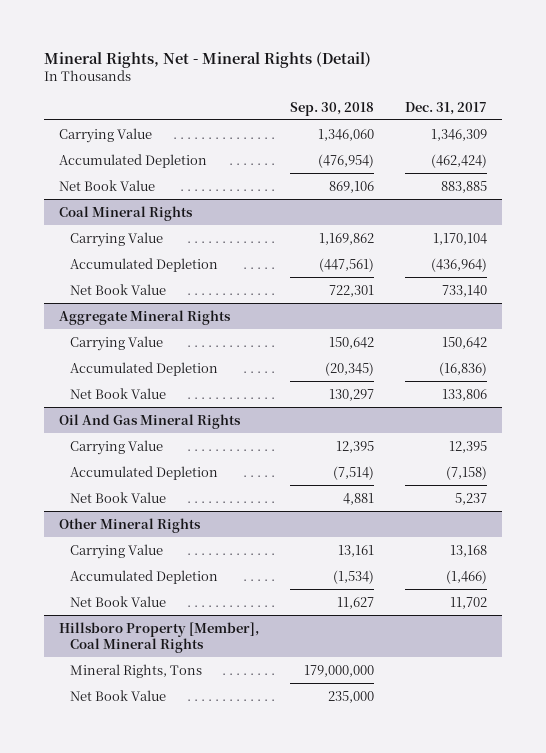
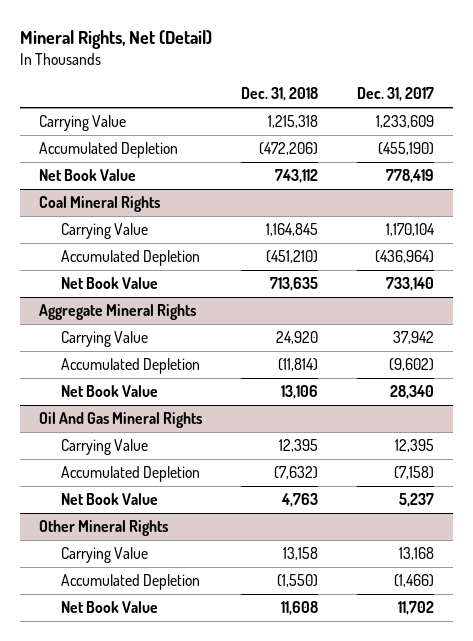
[43,51,371,68] Mineral Rights, Net - Mineral Rights (Detail) -> [19,29,212,49] Mineral Rights, Net (Detail)
[290,101,375,116] Sep. 30, 2018 -> none
none -> [241,87,319,102] Dec. 31, 2018
[430,128,487,141] 1,346,309 -> [376,115,435,129] 1,233,609
[430,153,487,168] (462,424) -> [378,142,435,156] (455,190)
[440,180,487,193] 883,885 -> [386,169,435,184] 778,419
[441,336,487,349] 150,642 -> [393,331,435,345] 37,942
[438,361,487,376] (16,836) -> [389,358,435,372] (9,602)
[441,388,487,401] 133,806 -> [390,385,435,400] 28,340
[59,621,260,653] Hillsboro Property [Member], Coal Mineral Rights -> none
[70,663,203,678] Mineral Rights, Tons -> none
[70,689,167,701] Net Book Value -> none

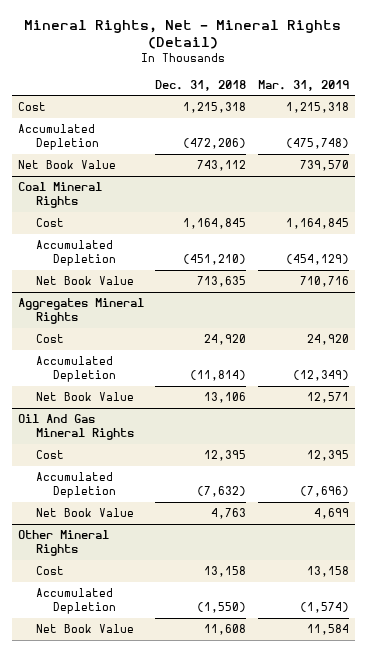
[19,29,212,49] Mineral Rights, Net (Detail) -> [24,19,342,50] Mineral Rights, Net - Mineral Rights (Detail)
[357,87,435,102] Dec. 31, 2017 -> none
none -> [257,79,349,91] Mar. 31, 2019
[39,115,127,132] Carrying Value -> [17,102,46,112] Cost
[61,223,149,240] Carrying Value -> [35,218,64,228] Cost
[39,304,197,321] Aggregate Mineral Rights -> [17,298,144,325] Aggregates Mineral Rights
[61,331,149,348] Carrying Value -> [35,334,64,344] Cost
[61,439,149,456] Carrying Value -> [35,450,64,460] Cost
[61,547,149,564] Carrying Value -> [35,566,64,576] Cost

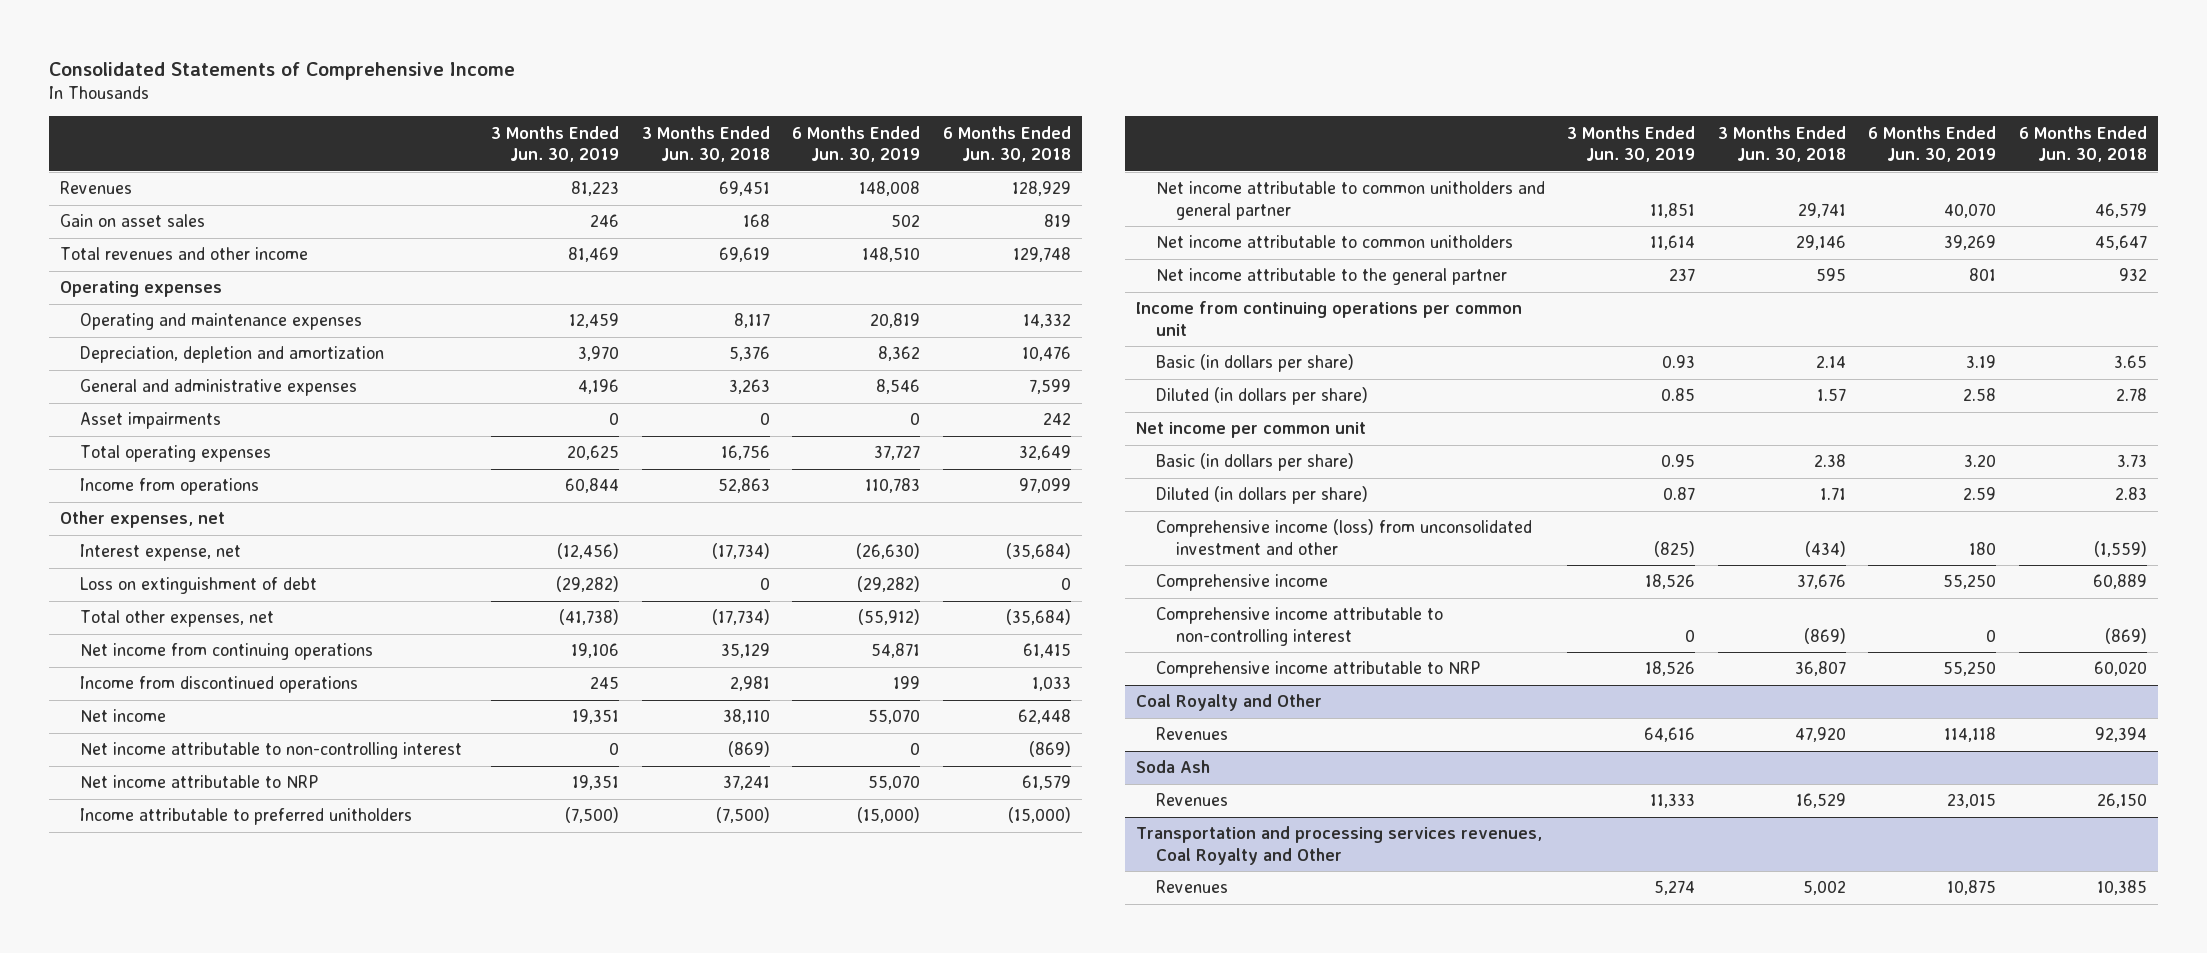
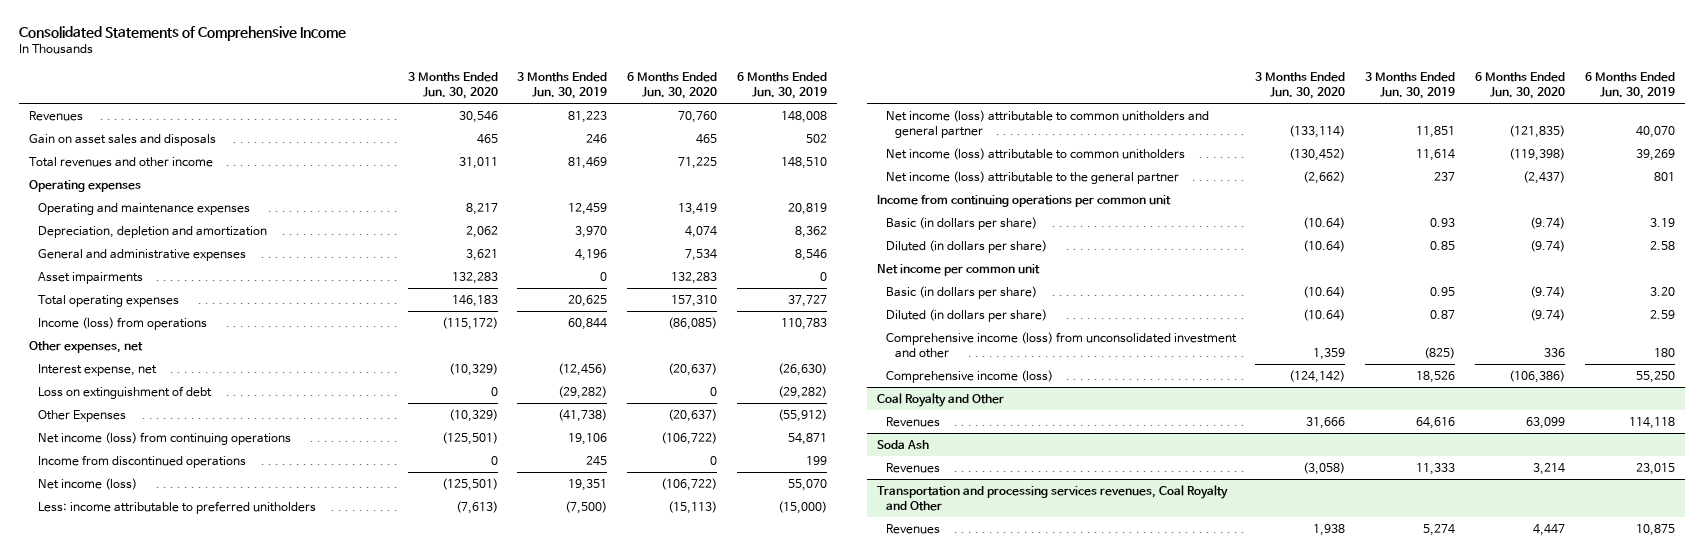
[641,125,770,163] 3 Months Ended Jun. 30, 2018 -> none
[942,125,1071,163] 6 Months Ended Jun. 30, 2018 -> none
none -> [407,71,498,100] 3 Months Ended Jun. 30, 2020
none -> [627,71,718,100] 6 Months Ended Jun. 30, 2020
[60,214,206,228] Gain on asset sales -> [28,133,216,146] Gain on asset sales and disposals
[79,478,259,496] Income from operations -> [37,316,207,330] Income (loss) from operations
[79,610,274,628] Total other expenses, net -> [37,409,126,422] Other Expenses
[79,643,373,661] Net income from continuing operations -> [37,431,291,445] Net income (loss) from continuing operations
[79,742,462,760] Net income attributable to non-controlling interest -> none
[79,775,318,789] Net income attributable to NRP -> none
[79,709,166,723] Net income -> [37,477,137,490] Net income (loss)
[79,808,412,826] Income attributable to preferred unitholders -> [37,500,316,514] Less: income attributable to preferred unitholders
[1155,181,1545,220] Net income attributable to common unitholders and general partner -> [885,109,1209,138] Net income (loss) attributable to common unitholders and general partner
[1155,235,1513,249] Net income attributable to common unitholders -> [885,147,1185,160] Net income (loss) attributable to common unitholders
[1155,268,1507,286] Net income attributable to the general partner -> [885,170,1179,184] Net income (loss) attributable to the general partner
[1155,607,1443,646] Comprehensive income attributable to non-controlling interest -> none
[1155,661,1480,679] Comprehensive income attributable to NRP -> none
[1155,574,1328,592] Comprehensive income -> [885,369,1053,383] Comprehensive income (loss)

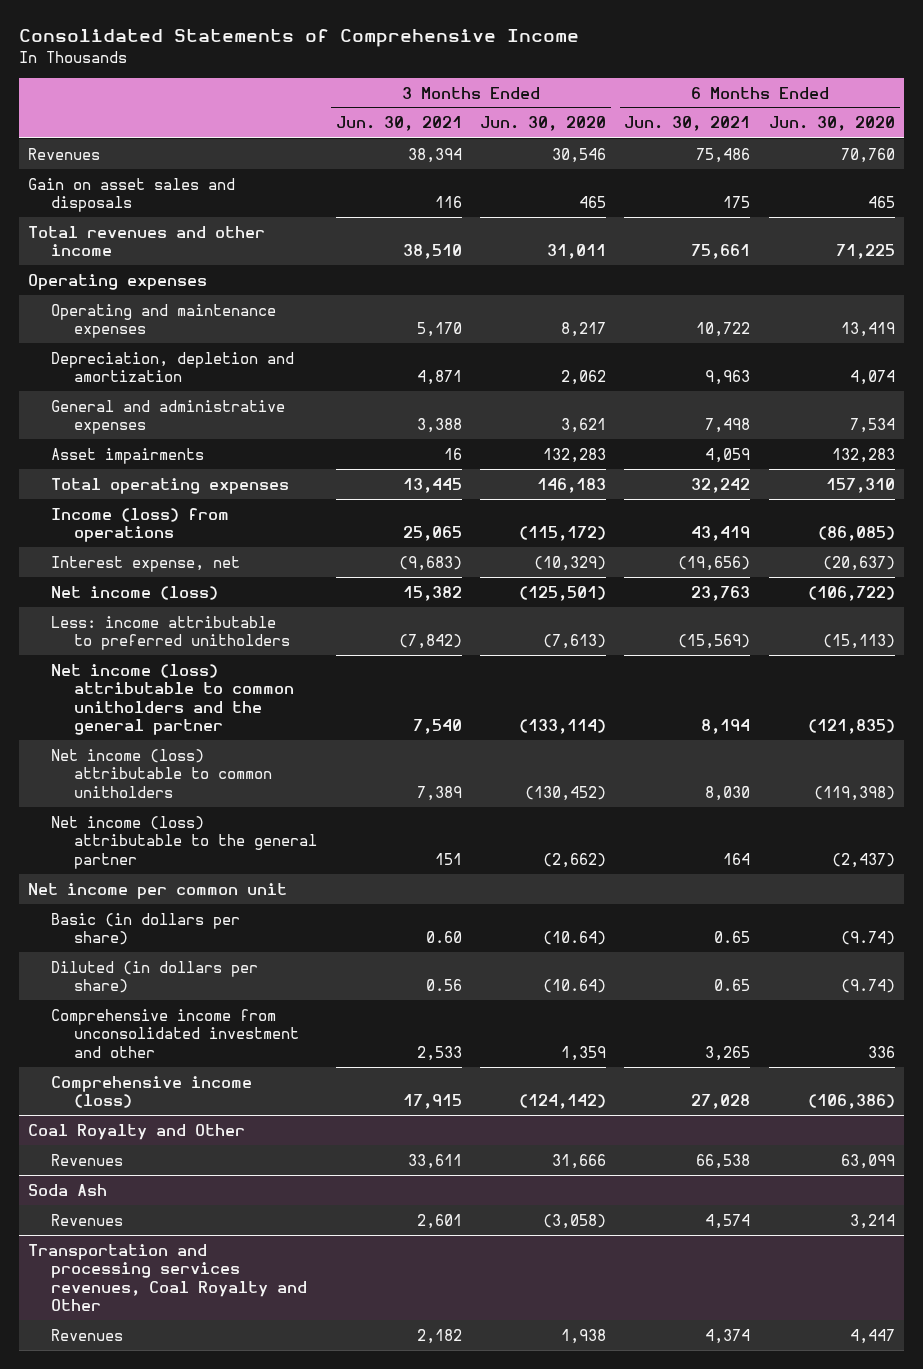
[517,71,608,100] 3 Months Ended Jun. 30, 2019 -> none
[737,71,828,100] 6 Months Ended Jun. 30, 2019 -> none
none -> [335,116,462,132] Jun. 30, 2021
none -> [624,116,751,132] Jun. 30, 2021
[28,340,143,353] Other expenses, net -> none
[37,385,212,399] Loss on extinguishment of debt -> none
[37,409,126,422] Other Expenses -> none
[37,431,291,445] Net income (loss) from continuing operations -> none
[37,454,246,468] Income from discontinued operations -> none
[885,109,1209,138] Net income (loss) attributable to common unitholders and general partner -> [51,663,295,736] Net income (loss) attributable to common unitholders and the general partner
[876,194,1171,207] Income from continuing operations per common unit -> none
[885,216,1037,230] Basic (in dollars per share) -> none
[885,239,1047,253] Diluted (in dollars per share) -> none
[885,331,1237,358] Comprehensive income (loss) from unconsolidated investment and other -> [51,1008,300,1058] Comprehensive income from unconsolidated investment and other

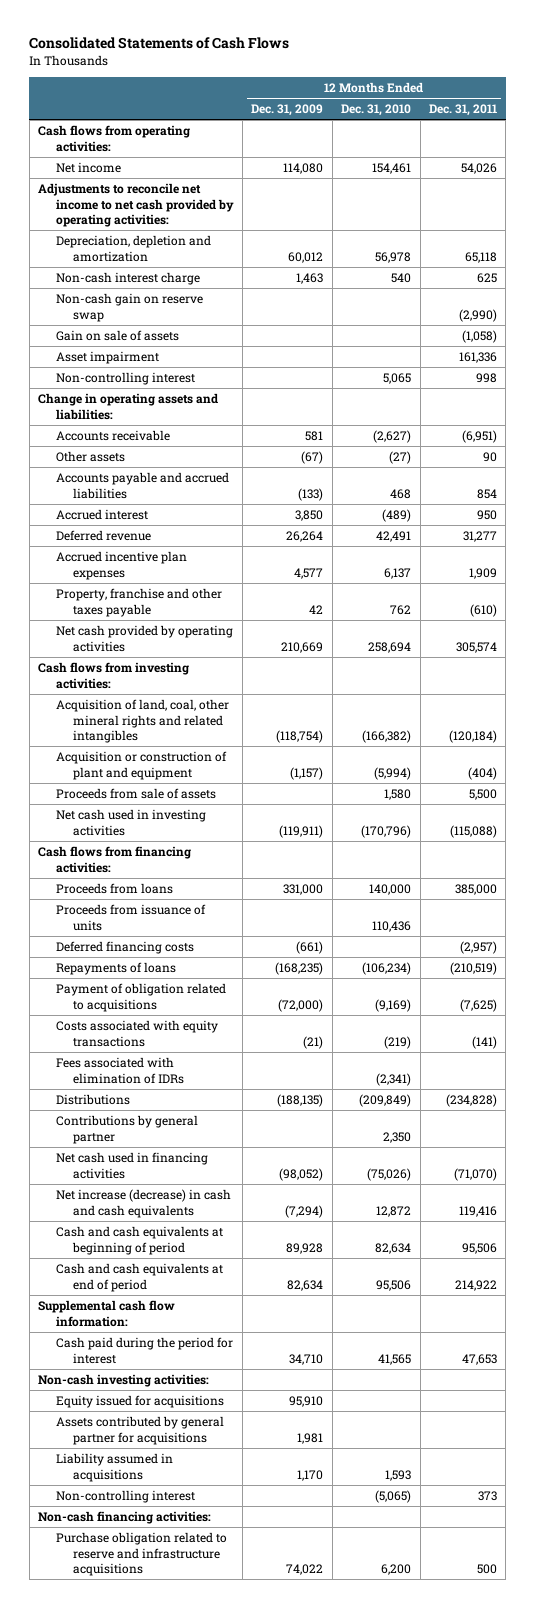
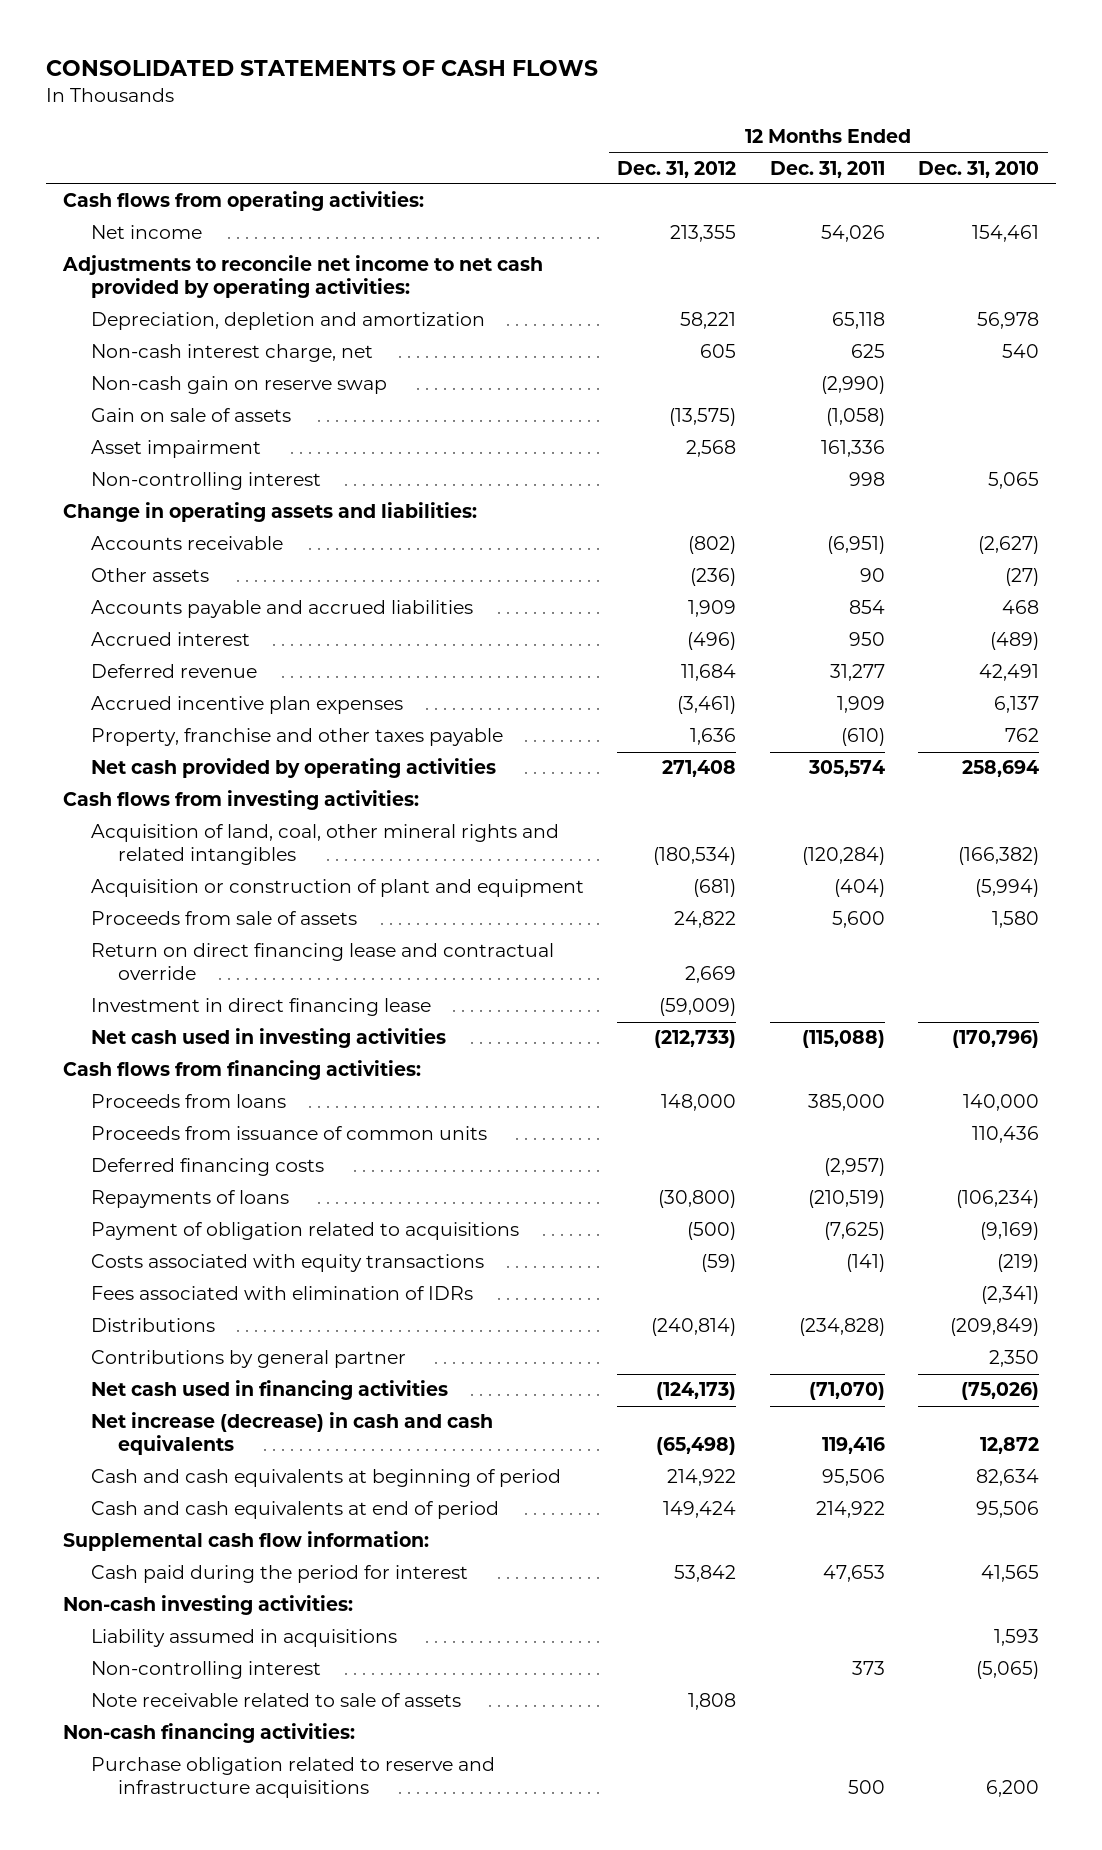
[29,37,290,50] Consolidated Statements of Cash Flows -> [46,59,599,76] CONSOLIDATED STATEMENTS OF CASH FLOWS
[251,104,324,117] Dec. 31, 2009 -> none
none -> [617,160,737,178] Dec. 31, 2012
[55,272,200,286] Non-cash interest charge -> [90,344,373,363] Non-cash interest charge, net
[449,730,498,744] (120,184) -> [801,847,885,866] (120,284)
[469,789,498,801] 5,500 -> [831,911,885,929] 5,600
none -> [90,943,554,981] Return on direct financing lease and contractual override
none -> [90,998,431,1017] Investment in direct financing lease
[55,904,206,931] Proceeds from issuance of units -> [90,1126,487,1141] Proceeds from issuance of common units
[55,1395,224,1409] Equity issued for acquisitions -> none
[55,1416,224,1445] Assets contributed by general partner for acquisitions -> none
none -> [90,1693,461,1708] Note receivable related to sale of assets

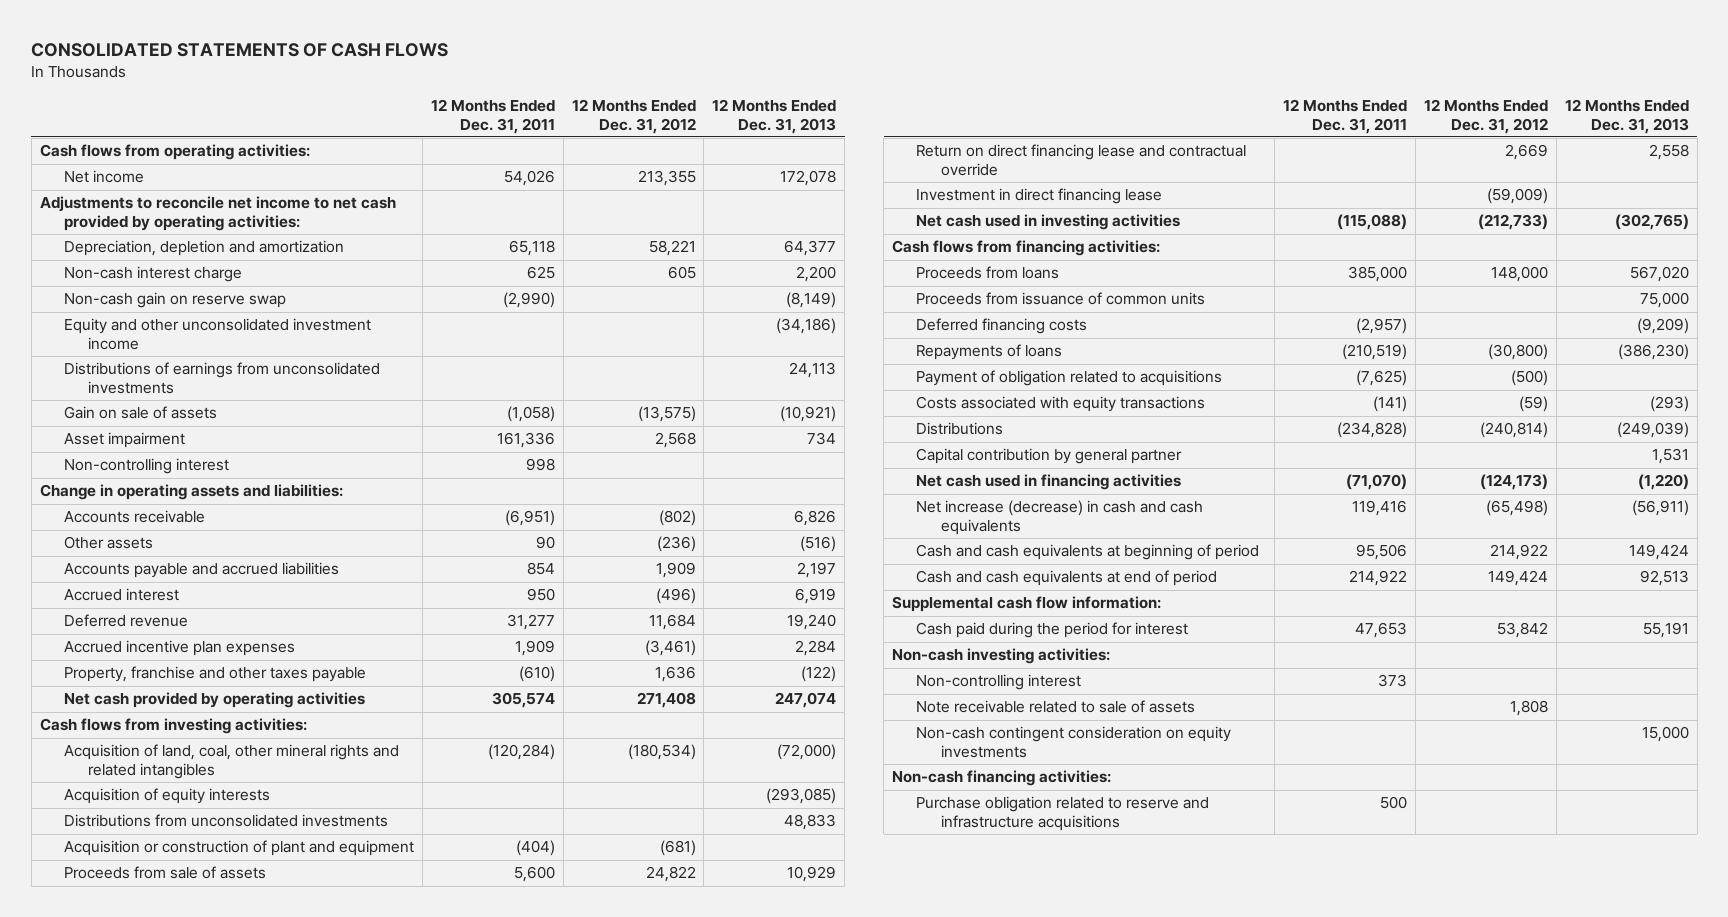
[918,160,1040,178] Dec. 31, 2010 -> none
none -> [712,98,837,134] 12 Months Ended Dec. 31, 2013
[90,344,373,363] Non-cash interest charge, net -> [64,266,243,283] Non-cash interest charge
none -> [64,318,372,351] Equity and other unconsolidated investment income
none -> [64,362,381,395] Distributions of earnings from unconsolidated investments
none -> [64,788,271,805] Acquisition of equity interests
none -> [64,814,389,828] Distributions from unconsolidated investments
[90,1286,473,1301] Fees associated with elimination of IDRs -> none
[90,1350,406,1369] Contributions by general partner -> [916,448,1183,465] Capital contribution by general partner
[90,1629,397,1648] Liability assumed in acquisitions -> none
none -> [916,726,1232,759] Non-cash contingent consideration on equity investments

